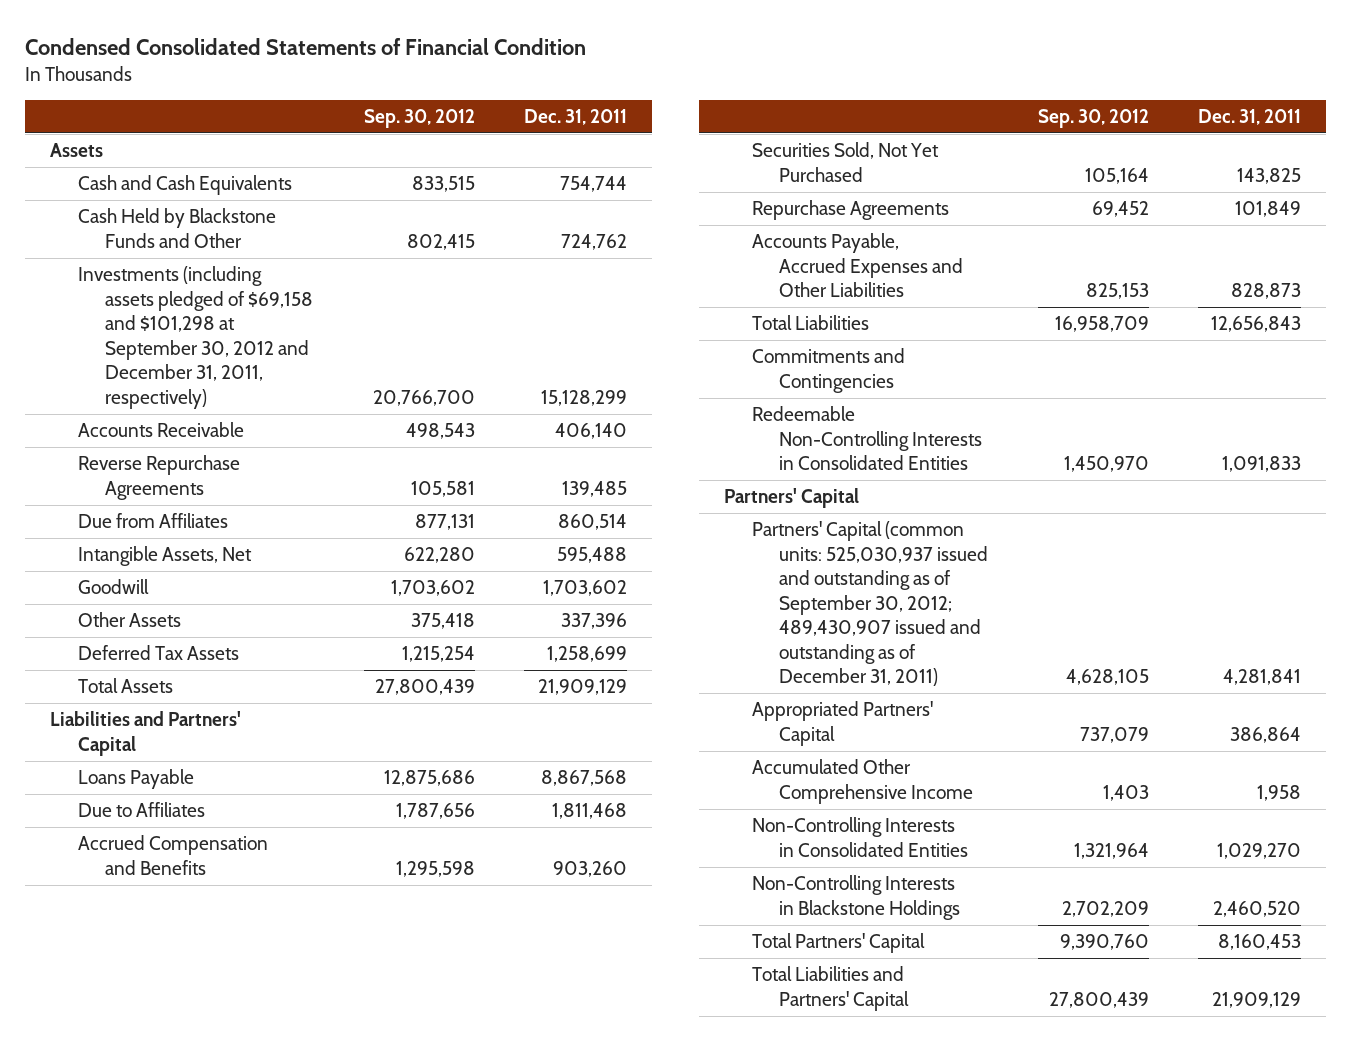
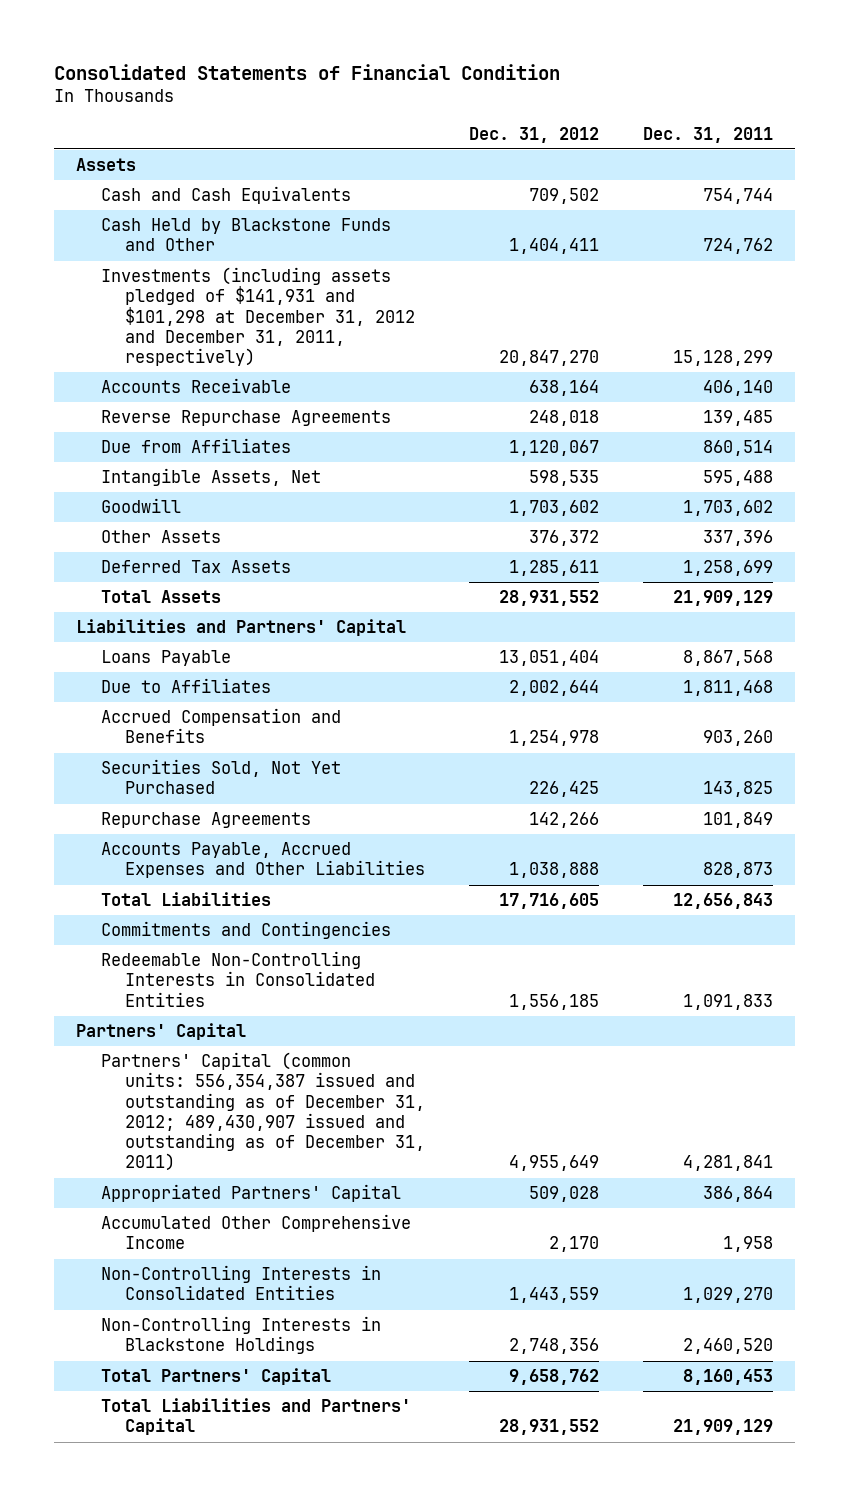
[25,37,587,55] Condensed Consolidated Statements of Financial Condition -> [54,63,561,80] Consolidated Statements of Financial Condition
[363,108,475,128] Sep. 30, 2012 -> none
none -> [469,126,600,143] Dec. 31, 2012
[77,266,314,409] Investments (including assets pledged of $69,158 and $101,298 at September 30, 2012 and December 31, 2011, respectively) -> [100,267,416,367] Investments (including assets pledged of $141,931 and $101,298 at December 31, 2012 and December 31, 2011, respectively)
[751,521,989,687] Partners' Capital (common units: 525,030,937 issued and outstanding as of September 30, 2012; 489,430,907 issued and outstanding as of December 31, 2011) -> [100,1052,426,1172] Partners' Capital (common units: 556,354,387 issued and outstanding as of December 31, 2012; 489,430,907 issued and outstanding as of December 31, 2011)

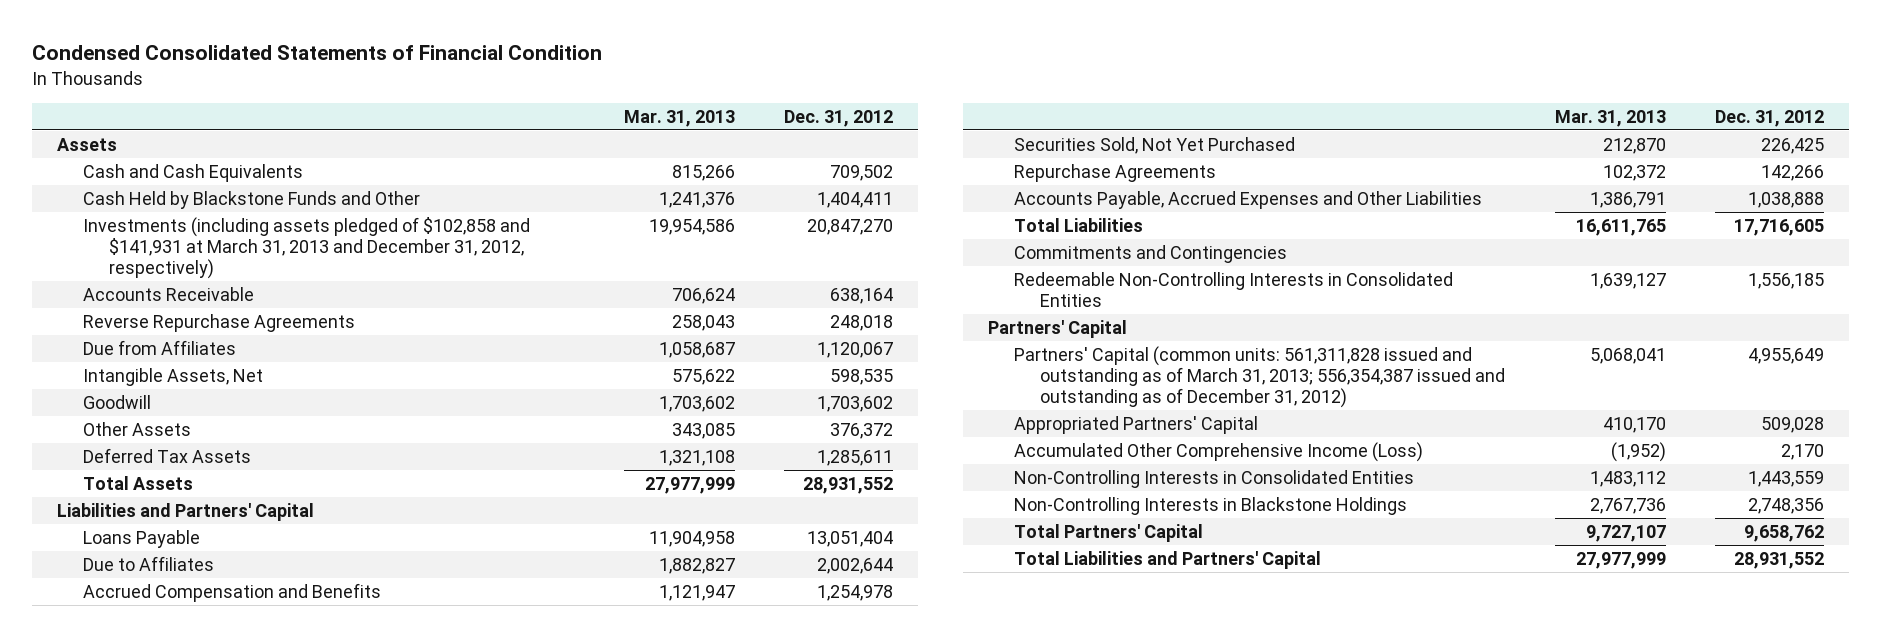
[54,63,561,80] Consolidated Statements of Financial Condition -> [32,45,603,61] Condensed Consolidated Statements of Financial Condition
[643,126,774,143] Dec. 31, 2011 -> none
none -> [623,109,735,127] Mar. 31, 2013
[100,267,416,367] Investments (including assets pledged of $141,931 and $101,298 at December 31, 2012 and December 31, 2011, respectively) -> [83,216,531,280] Investments (including assets pledged of $102,858 and $141,931 at March 31, 2013 and December 31, 2012, respectively)
[100,1052,426,1172] Partners' Capital (common units: 556,354,387 issued and outstanding as of December 31, 2012; 489,430,907 issued and outstanding as of December 31, 2011) -> [1014,345,1506,409] Partners' Capital (common units: 561,311,828 issued and outstanding as of March 31, 2013; 556,354,387 issued and outstanding as of December 31, 2012)
[100,1214,411,1250] Accumulated Other Comprehensive Income -> [1014,441,1424,462] Accumulated Other Comprehensive Income (Loss)

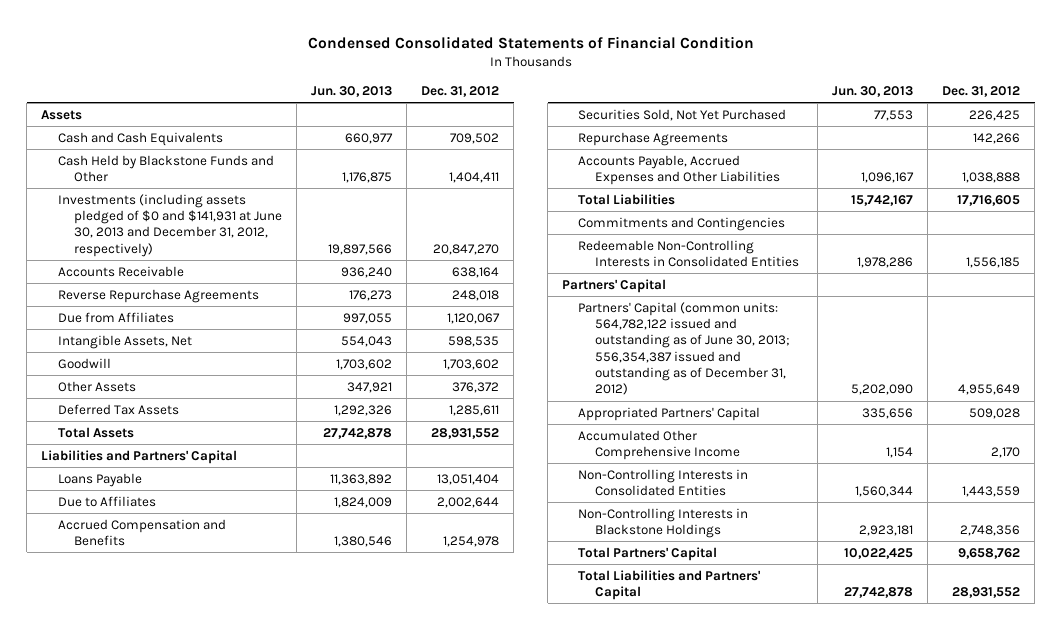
[623,109,735,127] Mar. 31, 2013 -> none
none -> [311,86,393,98] Jun. 30, 2013
[83,216,531,280] Investments (including assets pledged of $102,858 and $141,931 at March 31, 2013 and December 31, 2012, respectively) -> [57,193,282,257] Investments (including assets pledged of $0 and $141,931 at June 30, 2013 and December 31, 2012, respectively)
[1014,345,1506,409] Partners' Capital (common units: 561,311,828 issued and outstanding as of March 31, 2013; 556,354,387 issued and outstanding as of December 31, 2012) -> [578,301,790,396] Partners' Capital (common units: 564,782,122 issued and outstanding as of June 30, 2013; 556,354,387 issued and outstanding as of December 31, 2012)
[1014,441,1424,462] Accumulated Other Comprehensive Income (Loss) -> [578,429,740,461] Accumulated Other Comprehensive Income

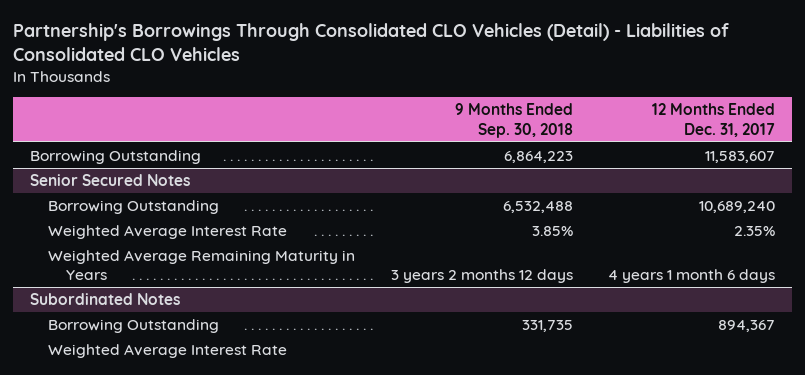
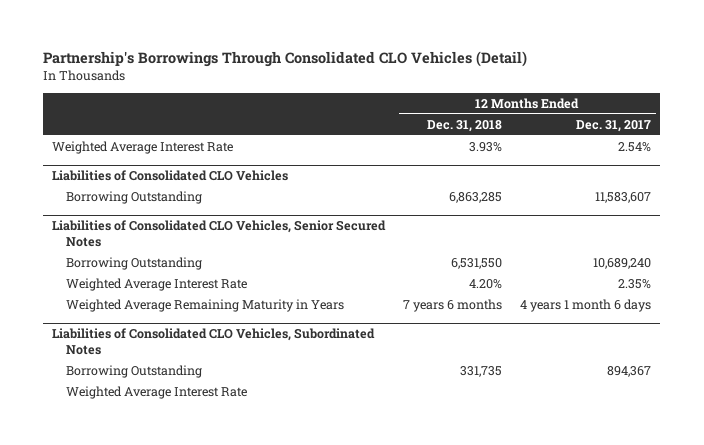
[12,22,729,61] Partnership's Borrowings Through Consolidated CLO Vehicles (Detail) - Liabilities of Consolidated CLO Vehicles -> [43,50,528,67] Partnership's Borrowings Through Consolidated CLO Vehicles (Detail)
[454,103,573,138] 9 Months Ended Sep. 30, 2018 -> none
none -> [427,119,503,132] Dec. 31, 2018
none -> [52,141,234,155] Weighted Average Interest Rate
none -> [52,170,289,182] Liabilities of Consolidated CLO Vehicles
[30,173,191,186] Senior Secured Notes -> none
none -> [52,220,387,248] Liabilities of Consolidated CLO Vehicles, Senior Secured Notes
[30,292,181,305] Subordinated Notes -> none
none -> [52,328,376,356] Liabilities of Consolidated CLO Vehicles, Subordinated Notes

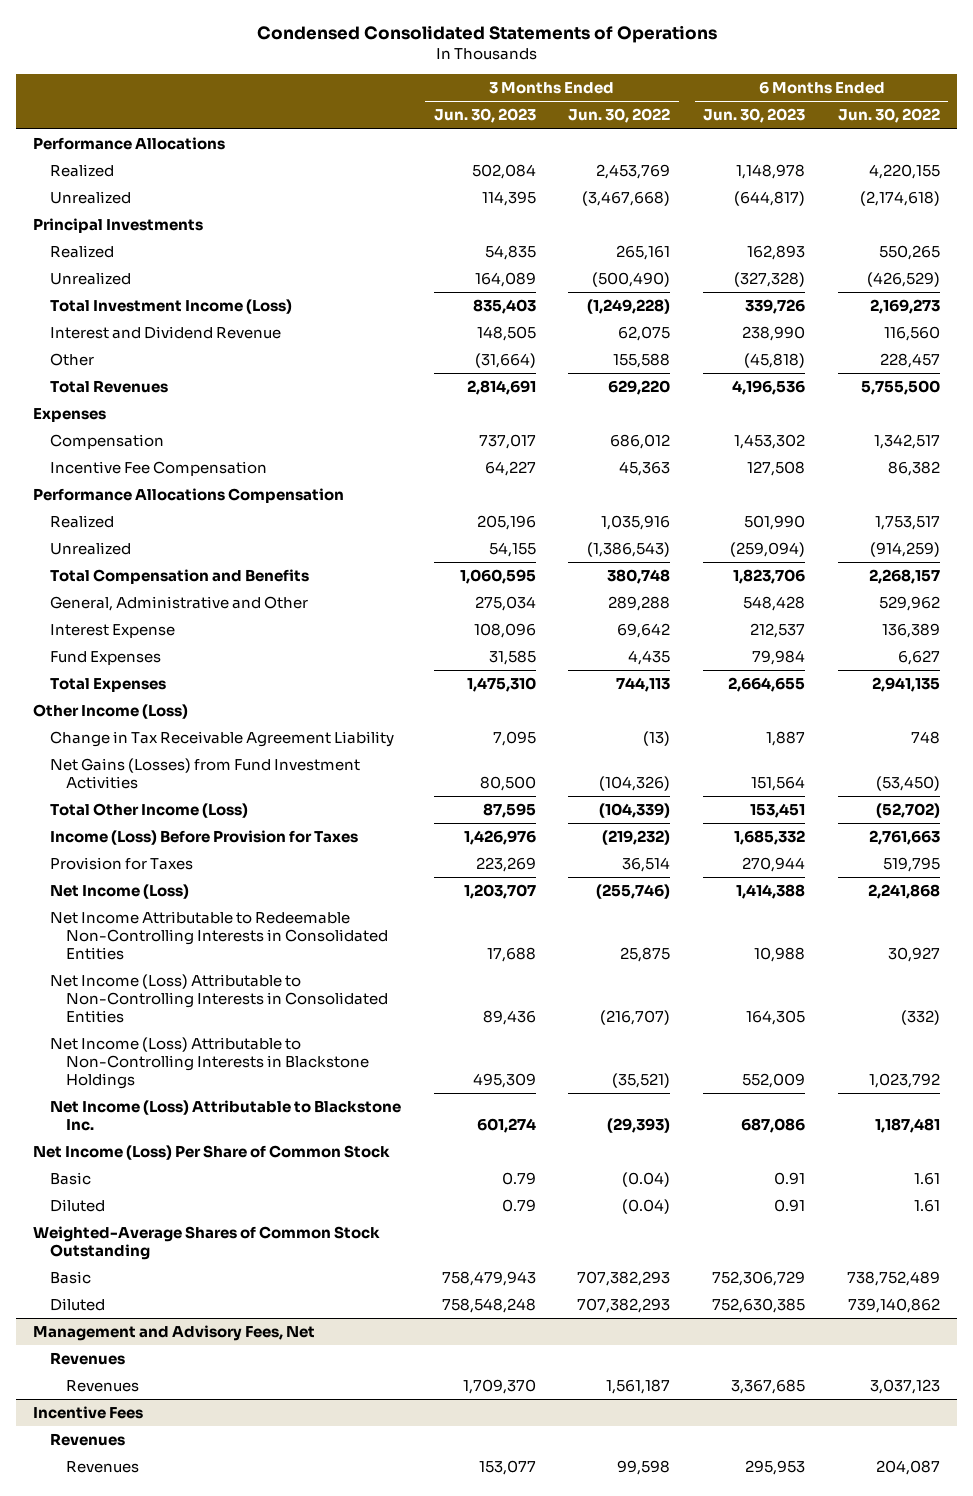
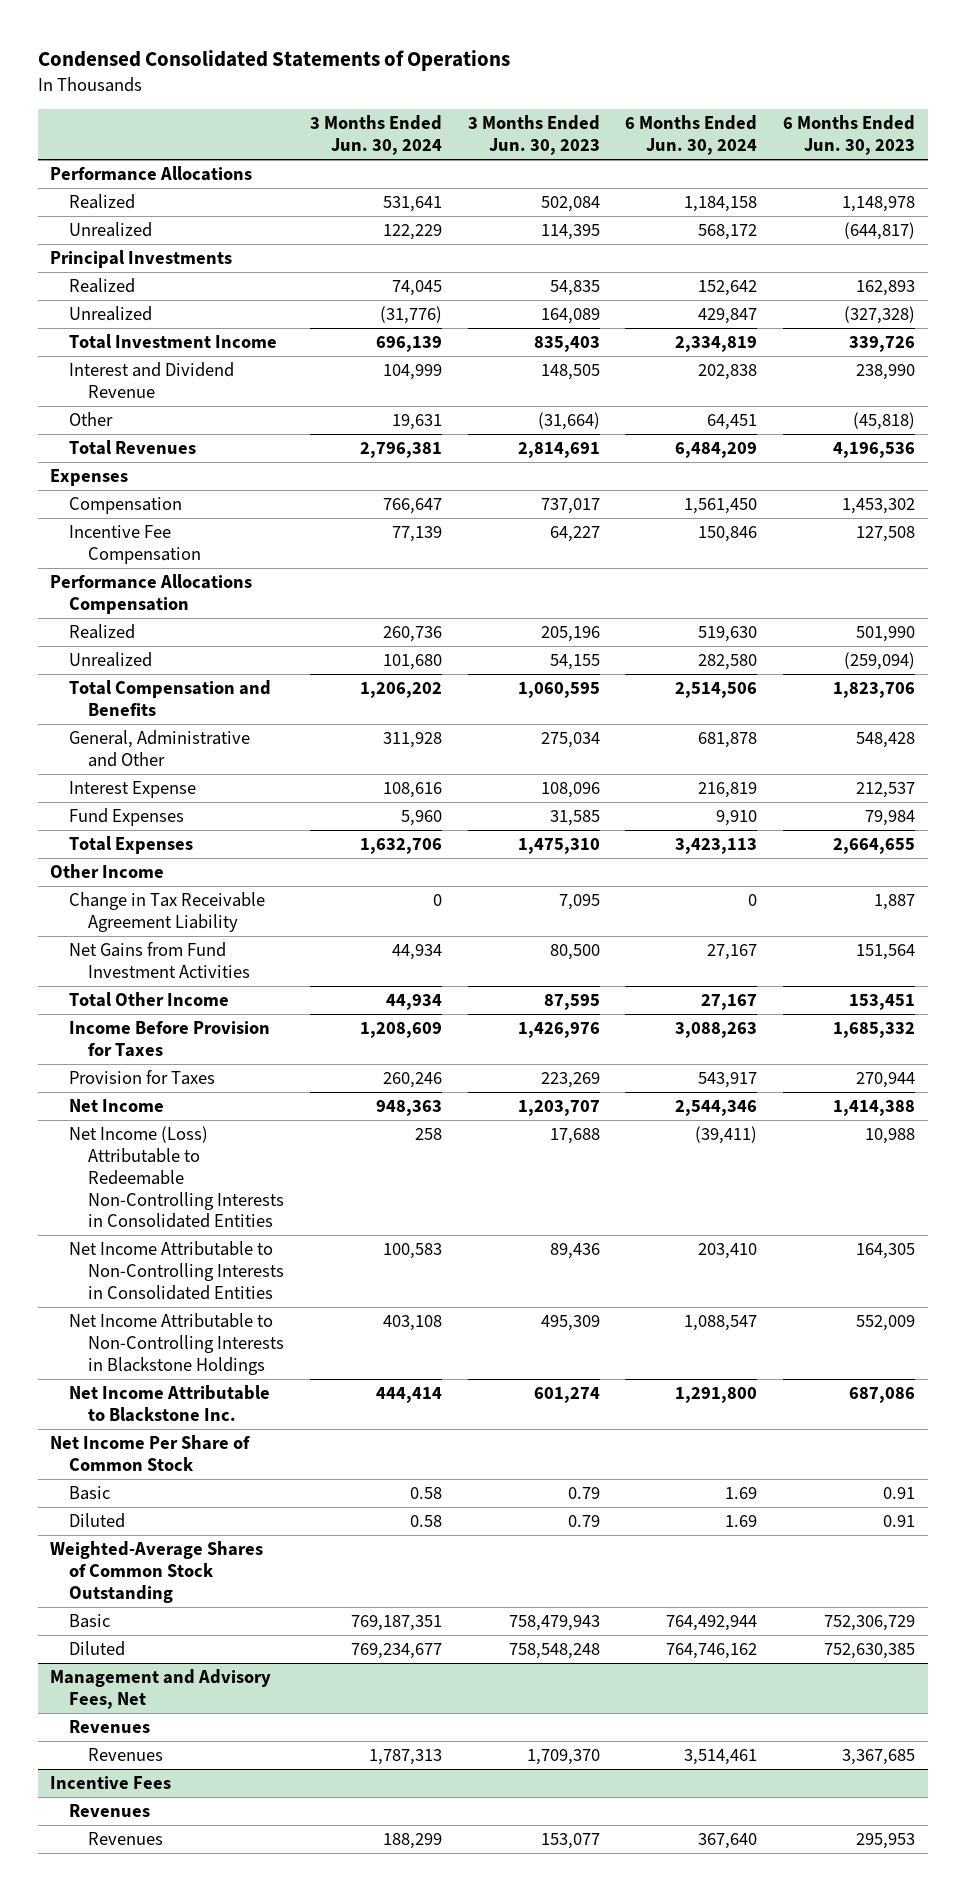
[568,108,671,124] Jun. 30, 2022 -> none
[838,108,941,124] Jun. 30, 2022 -> none
none -> [309,115,442,156] 3 Months Ended Jun. 30, 2024
none -> [625,115,758,156] 6 Months Ended Jun. 30, 2024
[49,298,292,314] Total Investment Income (Loss) -> [69,334,278,350] Total Investment Income
[32,703,188,719] Other Income (Loss) -> [50,864,165,879] Other Income
[49,757,360,790] Net Gains (Losses) from Fund Investment Activities -> [69,942,250,979] Net Gains from Fund Investment Activities
[49,802,248,818] Total Other Income (Loss) -> [69,992,230,1008] Total Other Income
[49,829,358,845] Income (Loss) Before Provision for Taxes -> [69,1021,271,1058] Income Before Provision for Taxes
[49,883,189,899] Net Income (Loss) -> [69,1099,165,1113] Net Income
[49,910,389,961] Net Income Attributable to Redeemable Non-Controlling Interests in Consolidated Entities -> [69,1126,284,1229] Net Income (Loss) Attributable to Redeemable Non-Controlling Interests in Consolidated Entities
[49,973,389,1024] Net Income (Loss) Attributable to Non-Controlling Interests in Consolidated Entities -> [69,1241,284,1300] Net Income Attributable to Non-Controlling Interests in Consolidated Entities
[49,1036,370,1090] Net Income (Loss) Attributable to Non-Controlling Interests in Blackstone Holdings -> [69,1313,284,1375] Net Income Attributable to Non-Controlling Interests in Blackstone Holdings
[49,1099,401,1132] Net Income (Loss) Attributable to Blackstone Inc. -> [69,1385,271,1423] Net Income Attributable to Blackstone Inc.
[32,1144,390,1160] Net Income (Loss) Per Share of Common Stock -> [50,1435,251,1472] Net Income Per Share of Common Stock

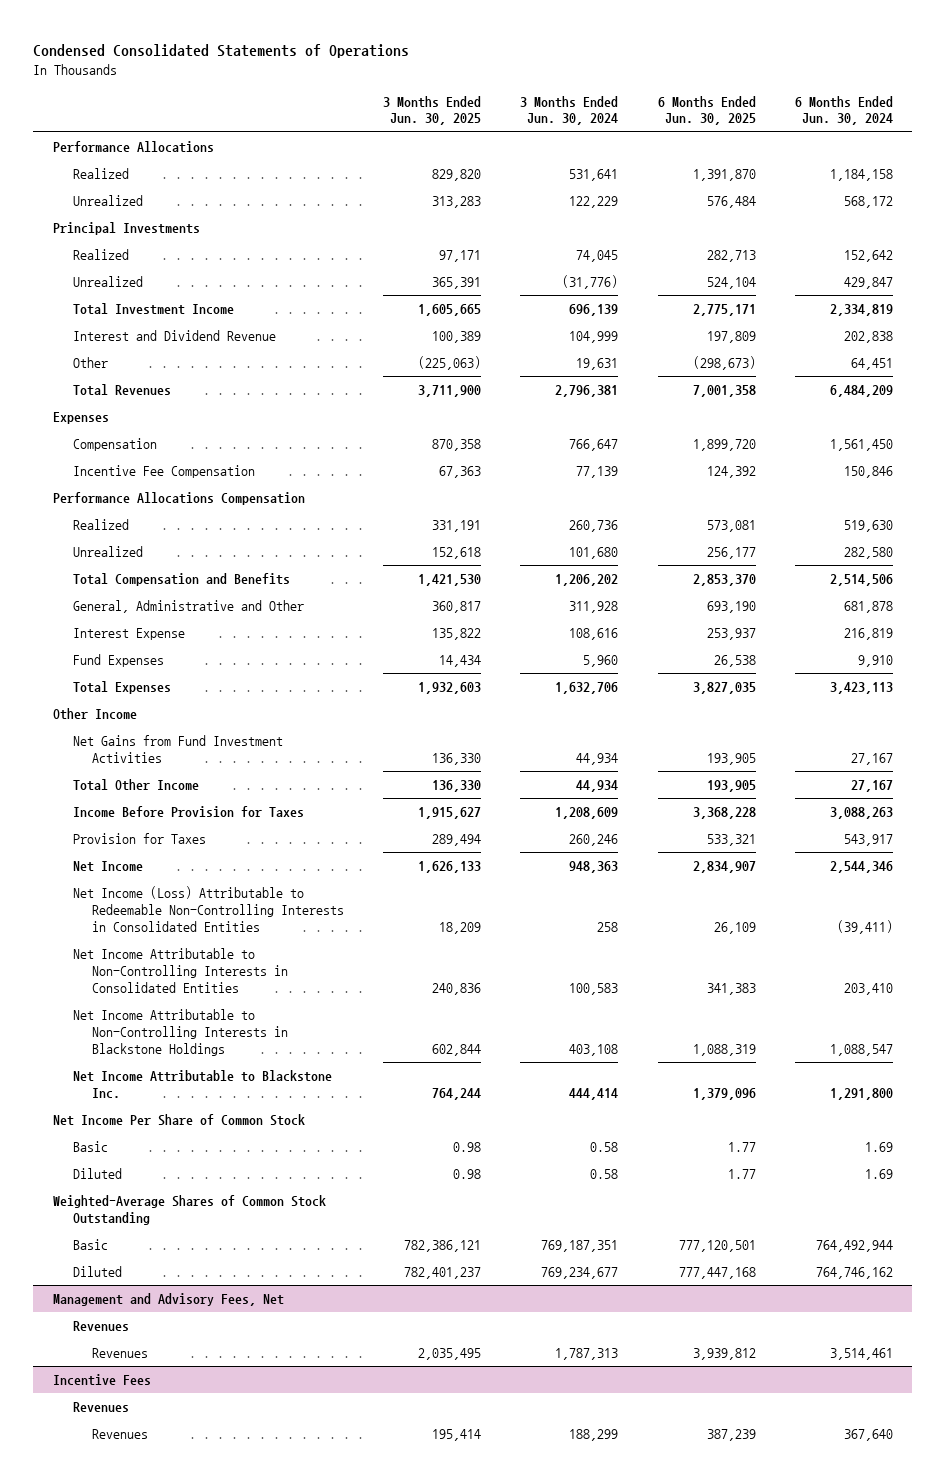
[467,115,600,156] 3 Months Ended Jun. 30, 2023 -> none
[783,115,916,156] 6 Months Ended Jun. 30, 2023 -> none
none -> [383,95,482,126] 3 Months Ended Jun. 30, 2025
none -> [657,95,756,126] 6 Months Ended Jun. 30, 2025
[69,892,266,933] Change in Tax Receivable Agreement Liability -> none

